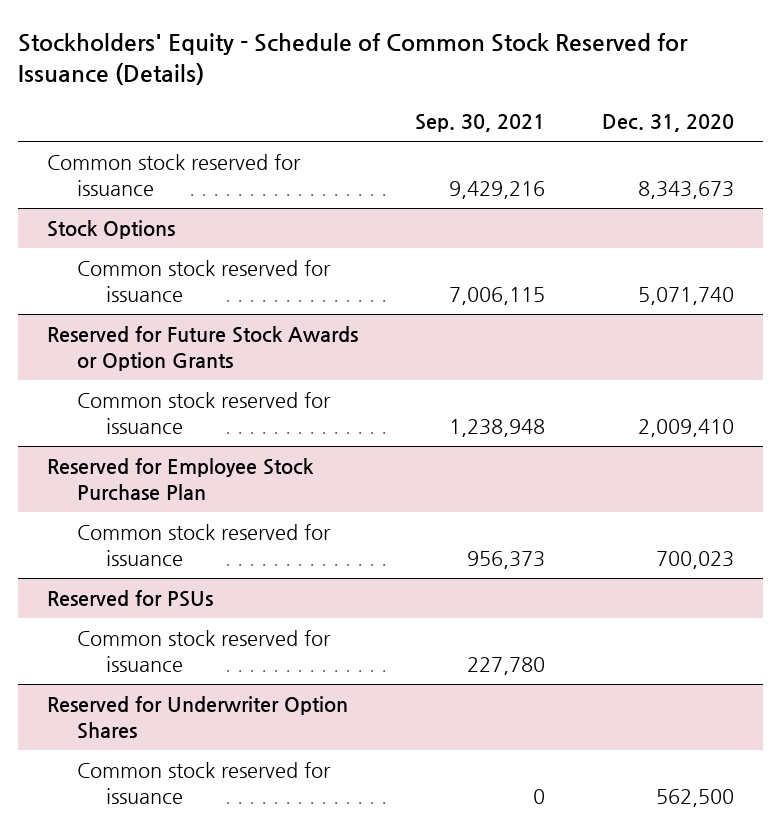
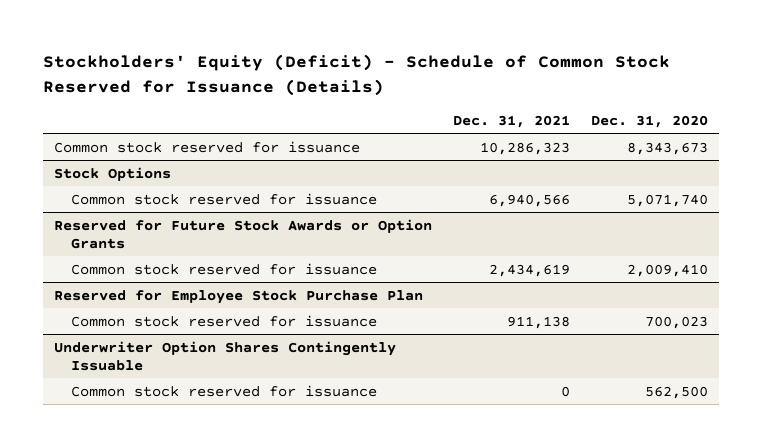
[18,32,689,86] Stockholders' Equity - Schedule of Common Stock Reserved for Issuance (Details) -> [43,54,671,96] Stockholders' Equity (Deficit) - Schedule of Common Stock Reserved for Issuance (Details)
[415,114,546,133] Sep. 30, 2021 -> none
none -> [452,114,570,128] Dec. 31, 2021
[47,589,214,607] Reserved for PSUs -> none
[76,629,331,672] Common stock reserved for issuance -> none
[47,695,349,739] Reserved for Underwriter Option Shares -> [53,340,396,371] Underwriter Option Shares Contingently Issuable

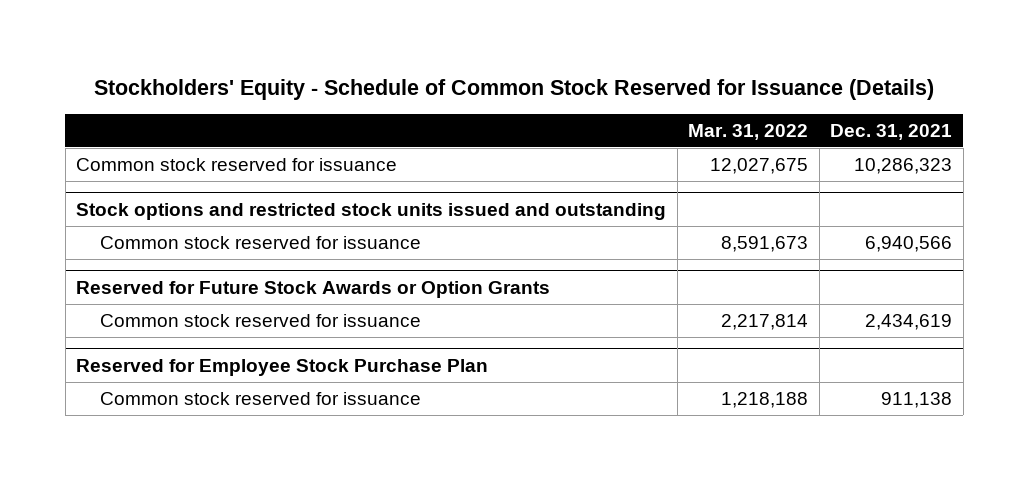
[43,54,671,96] Stockholders' Equity (Deficit) - Schedule of Common Stock Reserved for Issuance (Details) -> [94,78,935,100] Stockholders' Equity - Schedule of Common Stock Reserved for Issuance (Details)
[591,114,709,128] Dec. 31, 2020 -> none
none -> [688,123,809,140] Mar. 31, 2022
[53,166,171,181] Stock Options -> none
none -> [76,202,667,220] Stock options and restricted stock units issued and outstanding
[53,340,396,371] Underwriter Option Shares Contingently Issuable -> none
[71,384,378,397] Common stock reserved for issuance -> none

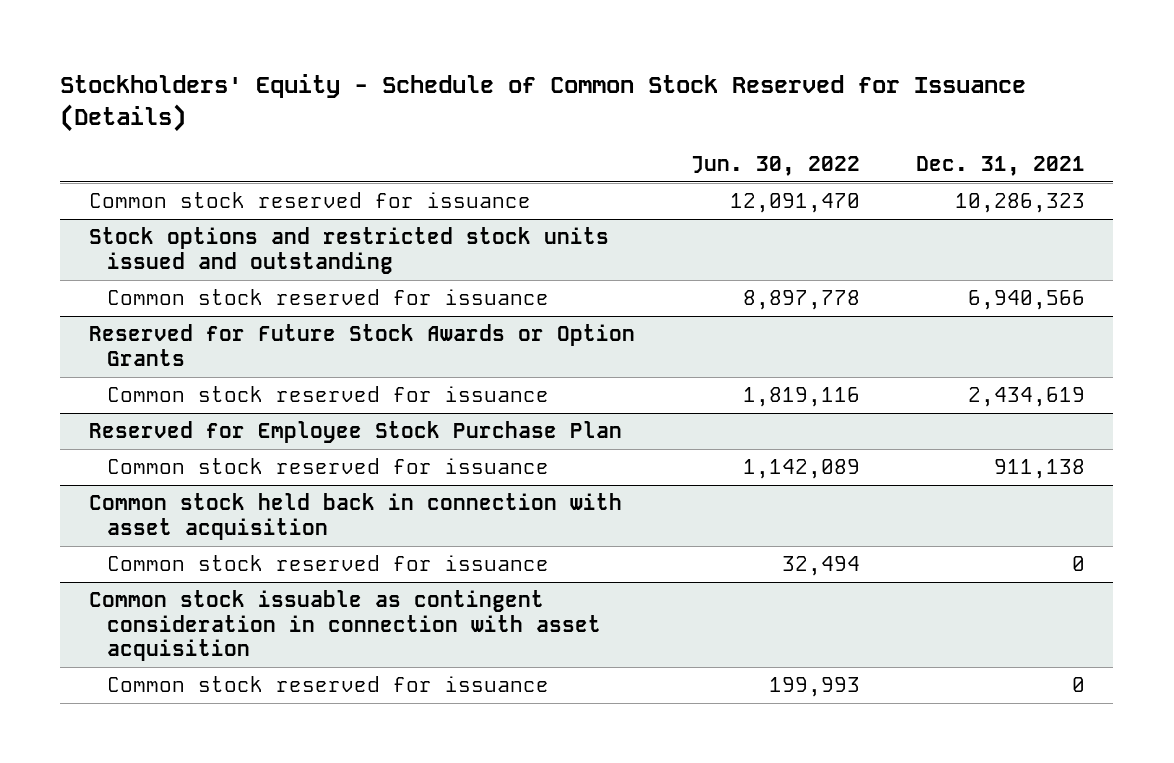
[688,123,809,140] Mar. 31, 2022 -> none
none -> [690,155,860,176] Jun. 30, 2022
none -> [88,493,622,540] Common stock held back in connection with asset acquisition
none -> [107,555,550,572] Common stock reserved for issuance
none -> [88,590,602,662] Common stock issuable as contingent consideration in connection with asset acquisition
none -> [107,676,550,693] Common stock reserved for issuance

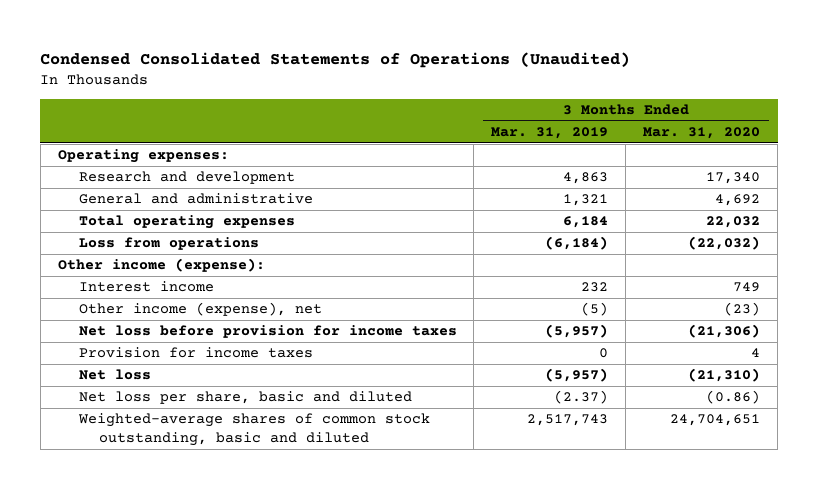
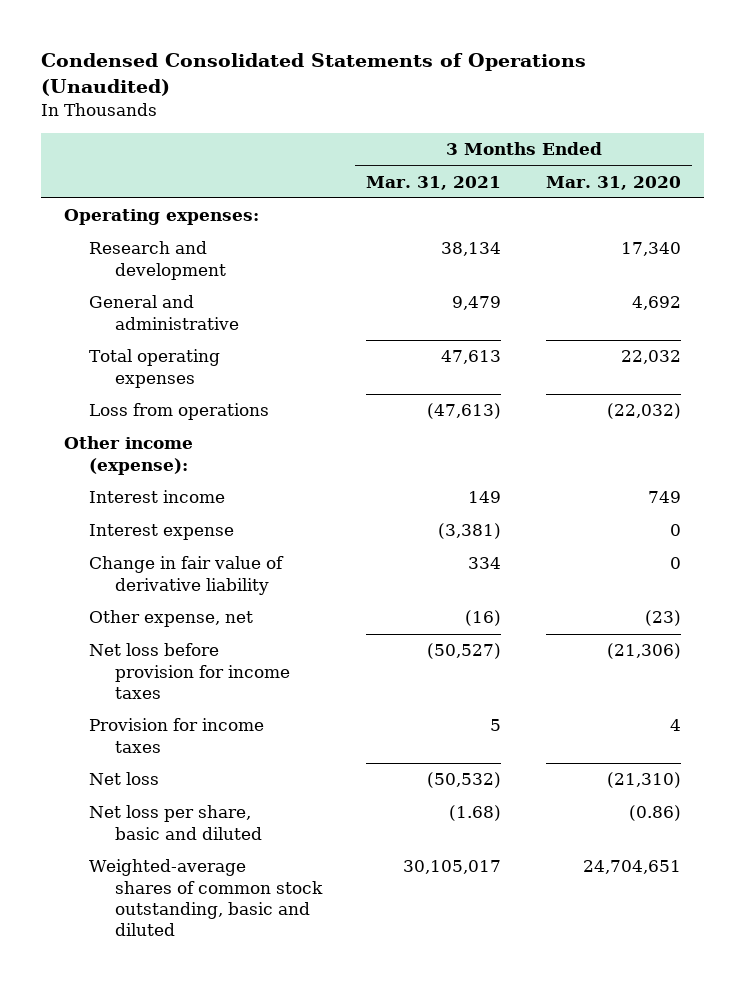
[491,127,609,140] Mar. 31, 2019 -> none
none -> [366,175,502,190] Mar. 31, 2021
none -> [89,524,235,541] Interest expense
none -> [89,556,285,595] Change in fair value of derivative liability
[78,302,322,317] Other income (expense), net -> [89,610,254,628] Other expense, net

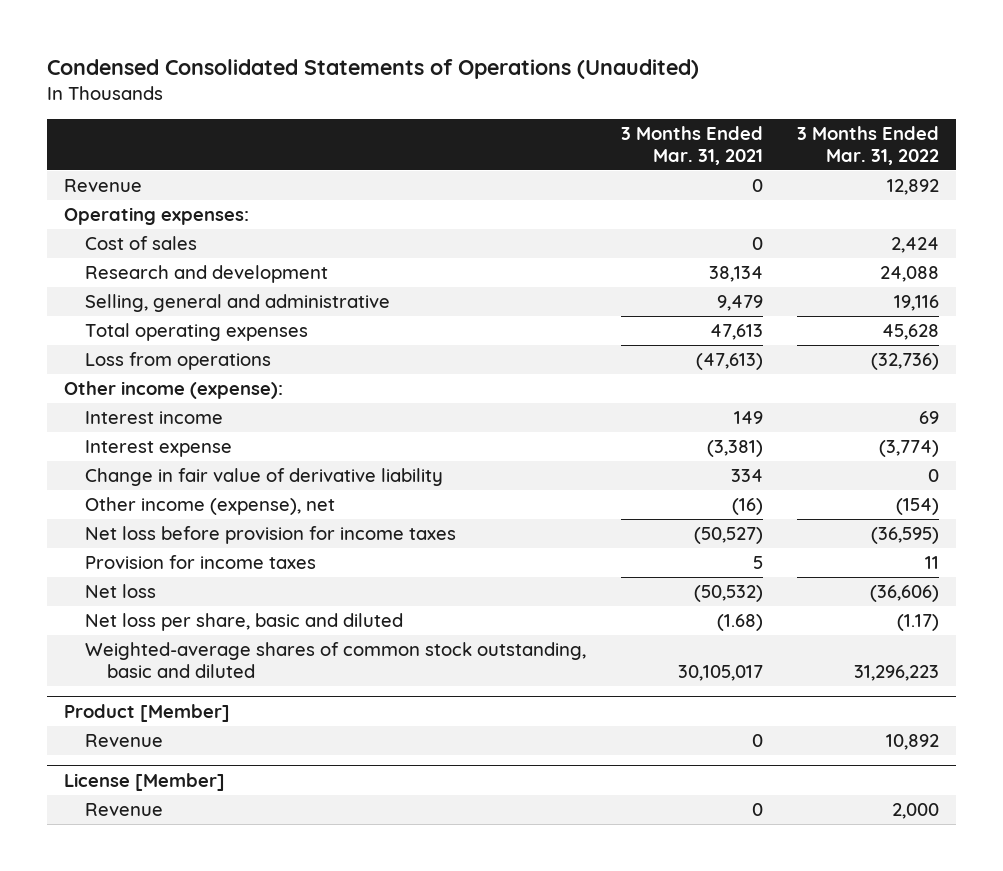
[546,175,682,190] Mar. 31, 2020 -> none
none -> [796,125,939,165] 3 Months Ended Mar. 31, 2022
none -> [63,178,142,192] Revenue
none -> [85,235,198,250] Cost of sales
[89,295,239,330] General and administrative -> [85,293,391,312] Selling, general and administrative
[89,610,254,628] Other expense, net -> [85,496,336,515] Other income (expense), net
none -> [63,703,230,722] Product [Member]
none -> [85,733,164,747] Revenue
none -> [63,772,225,791] License [Member]
none -> [85,802,164,816] Revenue

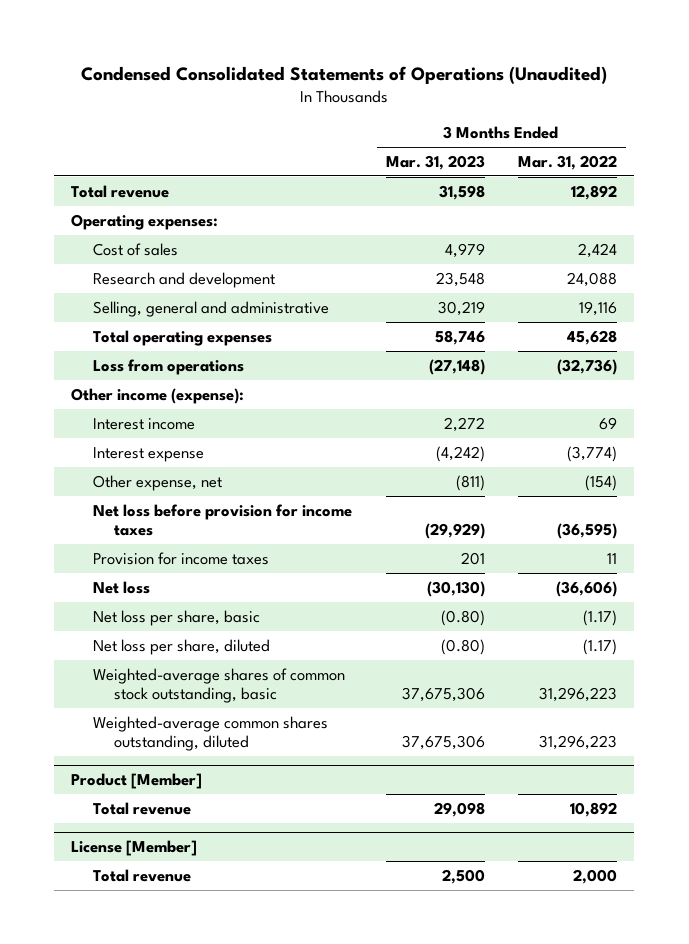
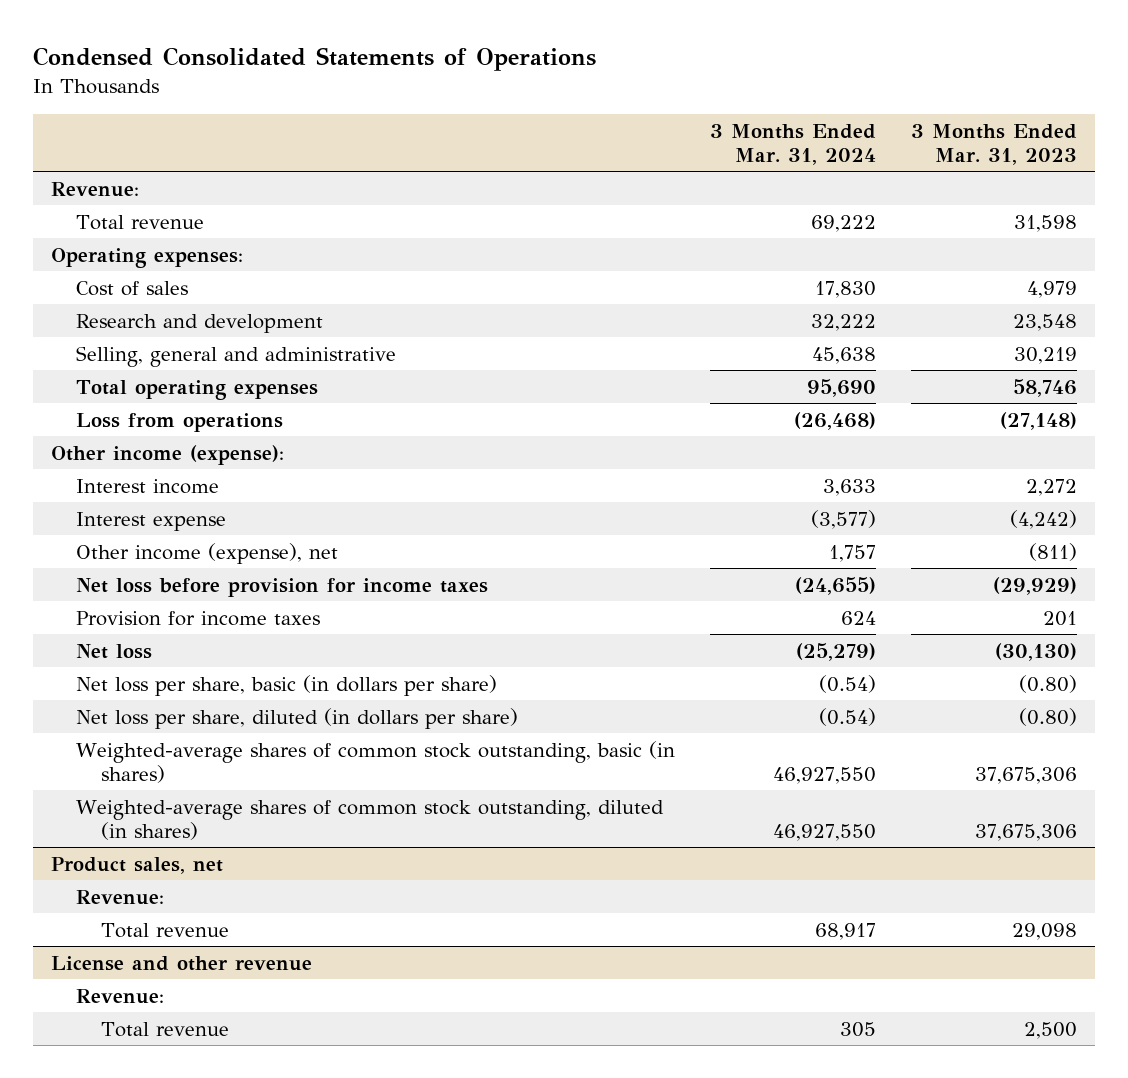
[81,65,608,84] Condensed Consolidated Statements of Operations (Unaudited) -> [33,47,597,72] Condensed Consolidated Statements of Operations
[518,154,618,170] Mar. 31, 2022 -> none
none -> [710,123,877,165] 3 Months Ended Mar. 31, 2024
none -> [50,181,139,197] Revenue:
[92,474,222,491] Other expense, net -> [75,542,338,564] Other income (expense), net
[92,609,260,626] Net loss per share, basic -> [75,674,497,696] Net loss per share, basic (in dollars per share)
[92,638,270,655] Net loss per share, diluted -> [75,707,518,729] Net loss per share, diluted (in dollars per share)
[92,667,345,703] Weighted-average shares of common stock outstanding, basic -> [75,740,675,783] Weighted-average shares of common stock outstanding, basic (in shares)
[92,715,328,751] Weighted-average common shares outstanding, diluted -> [75,799,664,840] Weighted-average shares of common stock outstanding, diluted (in shares)
[71,773,203,790] Product [Member] -> [50,856,223,874] Product sales, net
none -> [75,889,164,905] Revenue:
[71,840,198,857] License [Member] -> none
none -> [50,955,312,971] License and other revenue
none -> [75,988,164,1004] Revenue:

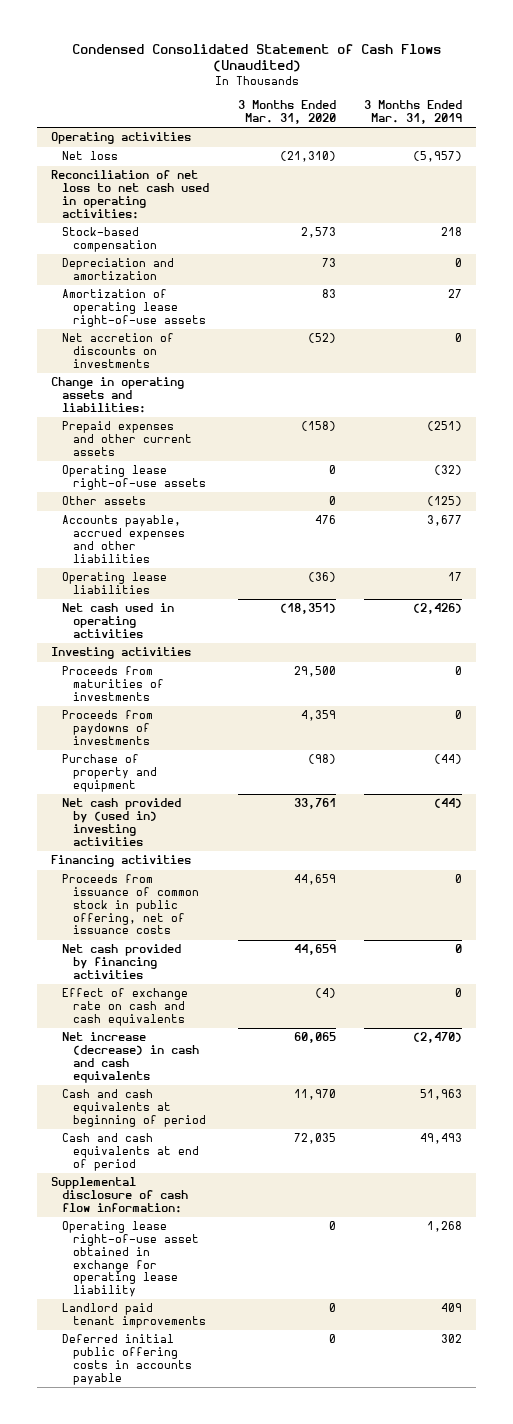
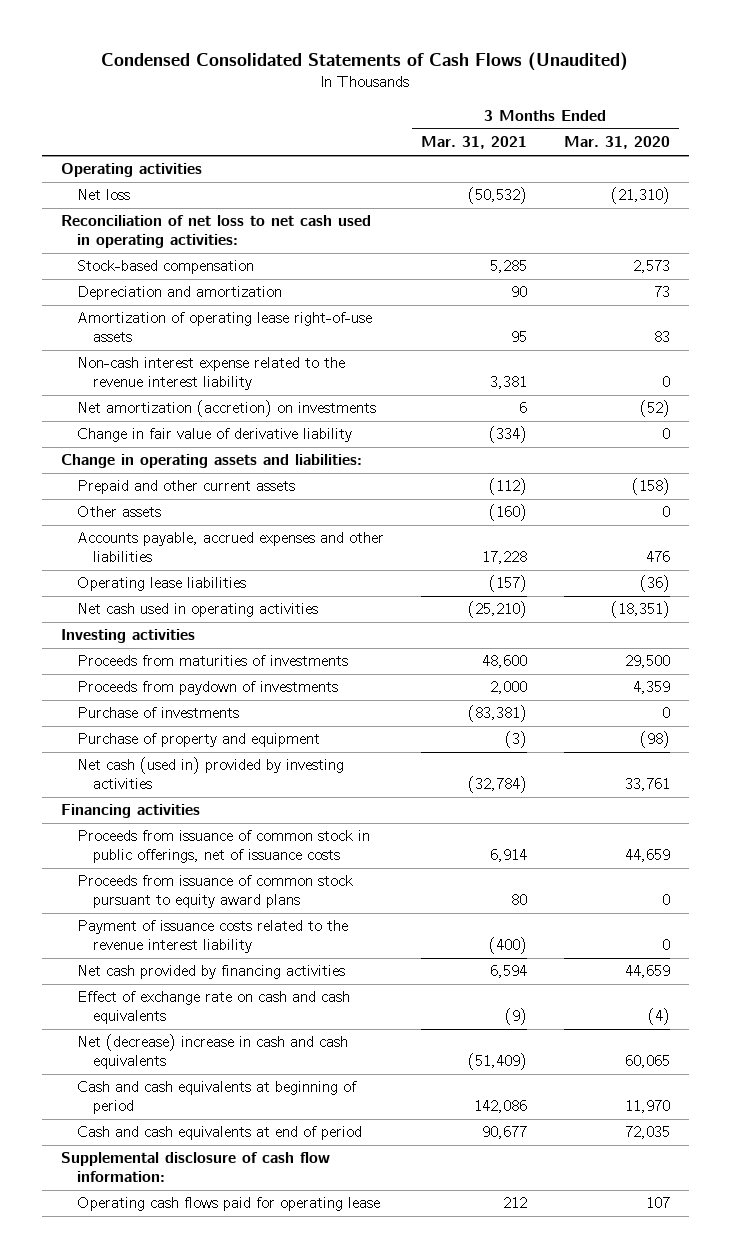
[71,43,441,73] Condensed Consolidated Statement of Cash Flows (Unaudited) -> [101,52,629,72] Condensed Consolidated Statements of Cash Flows (Unaudited)
[364,100,463,124] 3 Months Ended Mar. 31, 2019 -> none
none -> [420,136,527,150] Mar. 31, 2021
none -> [76,357,345,391] Non-cash interest expense related to the revenue interest liability
[62,333,175,368] Net accretion of discounts on investments -> [76,400,376,418] Net amortization (accretion) on investments
none -> [76,428,352,443] Change in fair value of derivative liability
[62,465,207,491] Operating lease right-of-use assets -> none
[62,421,193,456] Prepaid expenses and other current assets -> [76,480,295,495] Prepaid and other current assets
[62,710,154,745] Proceeds from paydowns of investments -> [76,681,338,696] Proceeds from paydown of investments
none -> [76,707,239,719] Purchase of investments
[62,798,182,846] Net cash provided by (used in) investing activities -> [76,757,344,790] Net cash (used in) provided by investing activities
[62,874,200,935] Proceeds from issuance of common stock in public offering, net of issuance costs -> [76,830,370,864] Proceeds from issuance of common stock in public offerings, net of issuance costs
none -> [76,875,353,909] Proceeds from issuance of common stock pursuant to equity award plans
none -> [76,920,348,954] Payment of issuance costs related to the revenue interest liability
[62,1032,200,1083] Net increase (decrease) in cash and cash equivalents -> [76,1034,348,1070] Net (decrease) increase in cash and cash equivalents
[62,1221,200,1298] Operating lease right-of-use asset obtained in exchange for operating lease liability -> none
[62,1303,207,1329] Landlord paid tenant improvements -> none
[62,1334,193,1385] Deferred initial public offering costs in accounts payable -> none
none -> [76,1197,380,1212] Operating cash flows paid for operating lease

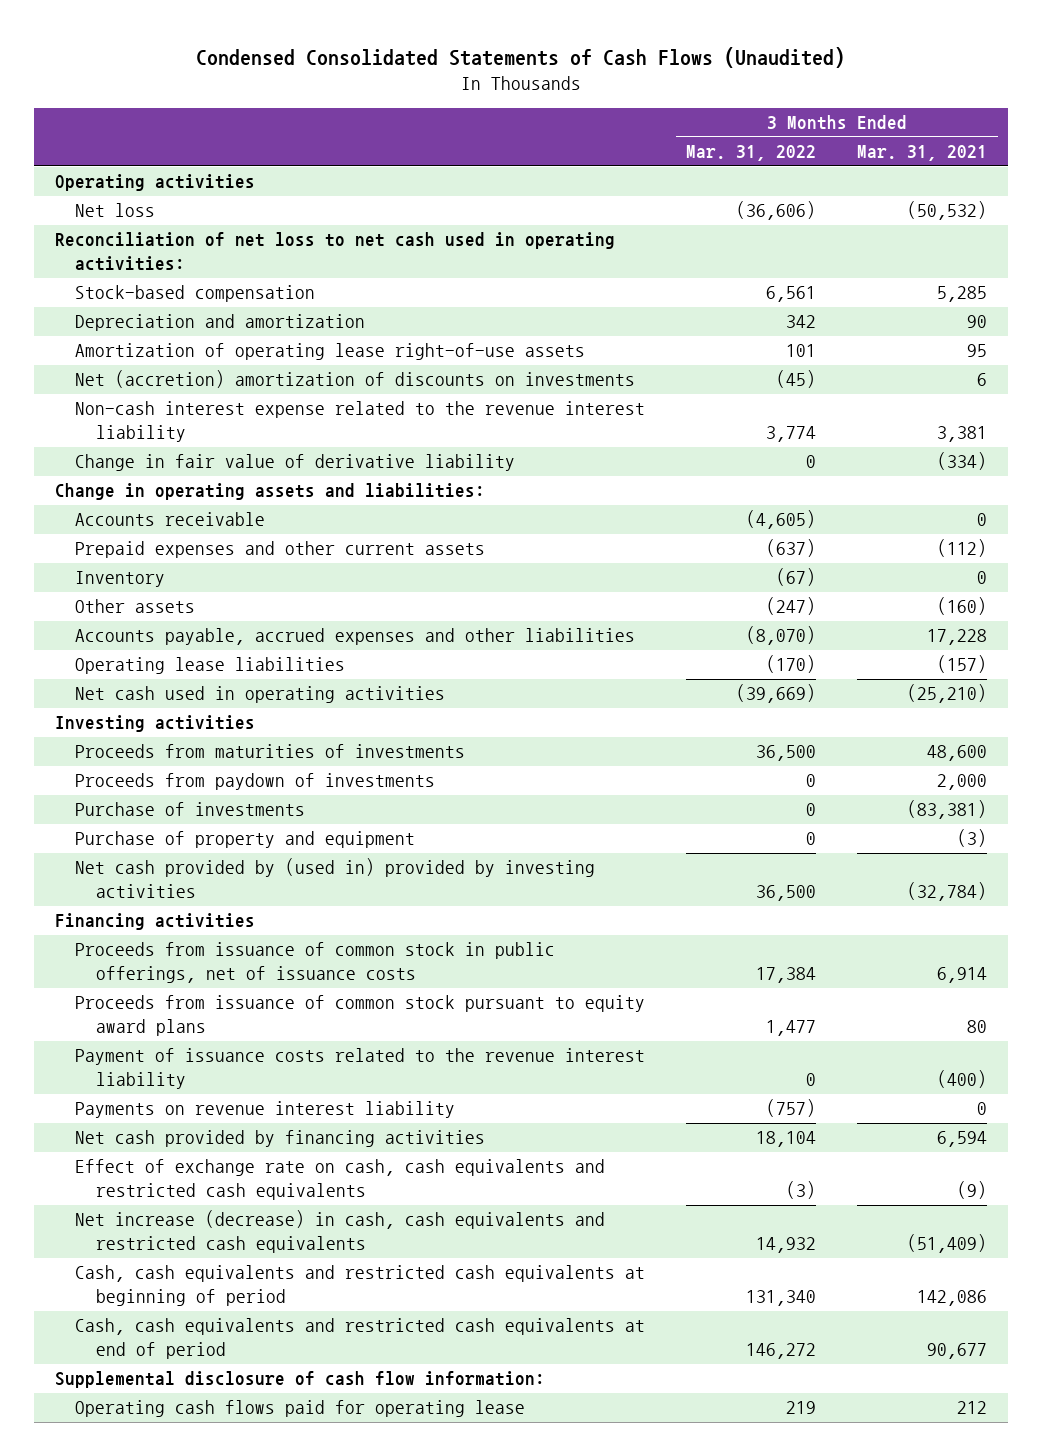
[564,136,671,150] Mar. 31, 2020 -> none
none -> [686,145,817,162] Mar. 31, 2022
none -> [75,370,636,389] Net (accretion) amortization of discounts on investments
[76,400,376,418] Net amortization (accretion) on investments -> none
none -> [75,512,266,527] Accounts receivable
[76,480,295,495] Prepaid and other current assets -> [75,541,486,559] Prepaid expenses and other current assets
none -> [75,571,166,588] Inventory
[76,757,344,790] Net cash (used in) provided by investing activities -> [75,858,596,899] Net cash provided by (used in) provided by investing activities
none -> [75,1101,456,1119] Payments on revenue interest liability
[76,991,350,1025] Effect of exchange rate on cash and cash equivalents -> [75,1159,606,1201] Effect of exchange rate on cash, cash equivalents and restricted cash equivalents
[76,1034,348,1070] Net (decrease) increase in cash and cash equivalents -> [75,1210,606,1254] Net increase (decrease) in cash, cash equivalents and restricted cash equivalents
[76,1081,357,1115] Cash and cash equivalents at beginning of period -> [75,1265,646,1307] Cash, cash equivalents and restricted cash equivalents at beginning of period
[76,1126,362,1141] Cash and cash equivalents at end of period -> [75,1318,646,1360] Cash, cash equivalents and restricted cash equivalents at end of period

